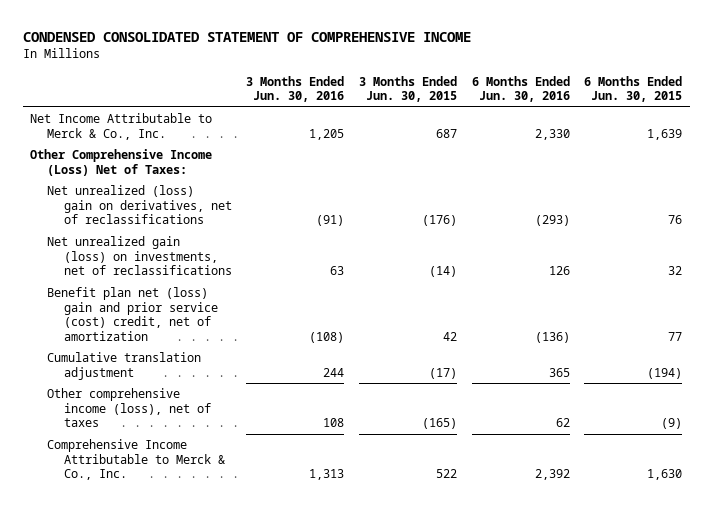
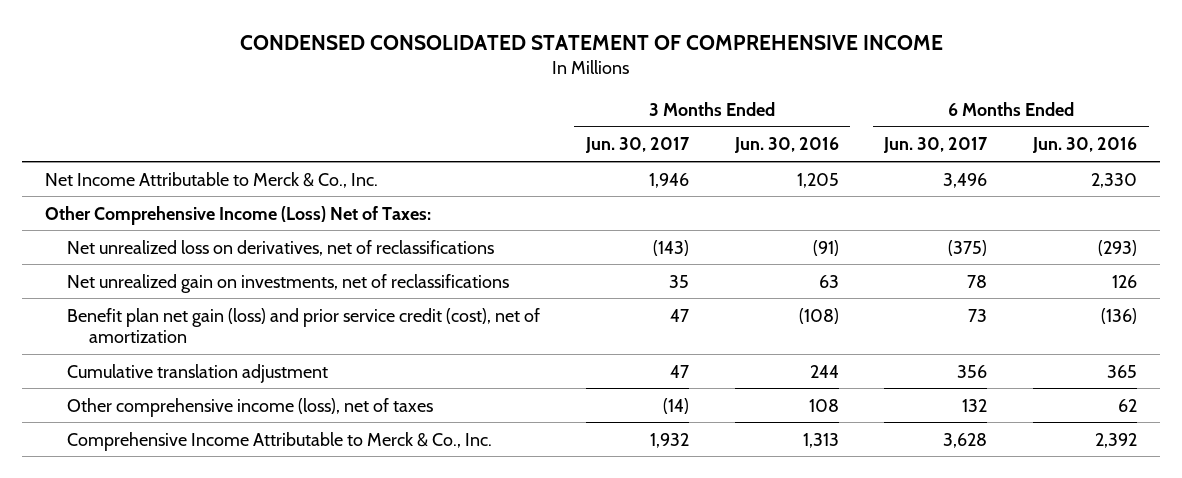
[358,75,457,102] 3 Months Ended Jun. 30, 2015 -> none
[584,75,683,102] 6 Months Ended Jun. 30, 2015 -> none
none -> [584,137,690,154] Jun. 30, 2017
none -> [883,137,989,154] Jun. 30, 2017
[46,185,232,225] Net unrealized (loss) gain on derivatives, net of reclassifications -> [66,239,494,256] Net unrealized loss on derivatives, net of reclassifications
[46,236,232,276] Net unrealized gain (loss) on investments, net of reclassifications -> [66,273,509,293] Net unrealized gain on investments, net of reclassifications
[46,287,218,341] Benefit plan net (loss) gain and prior service (cost) credit, net of amortization -> [66,307,540,344] Benefit plan net gain (loss) and prior service credit (cost), net of amortization

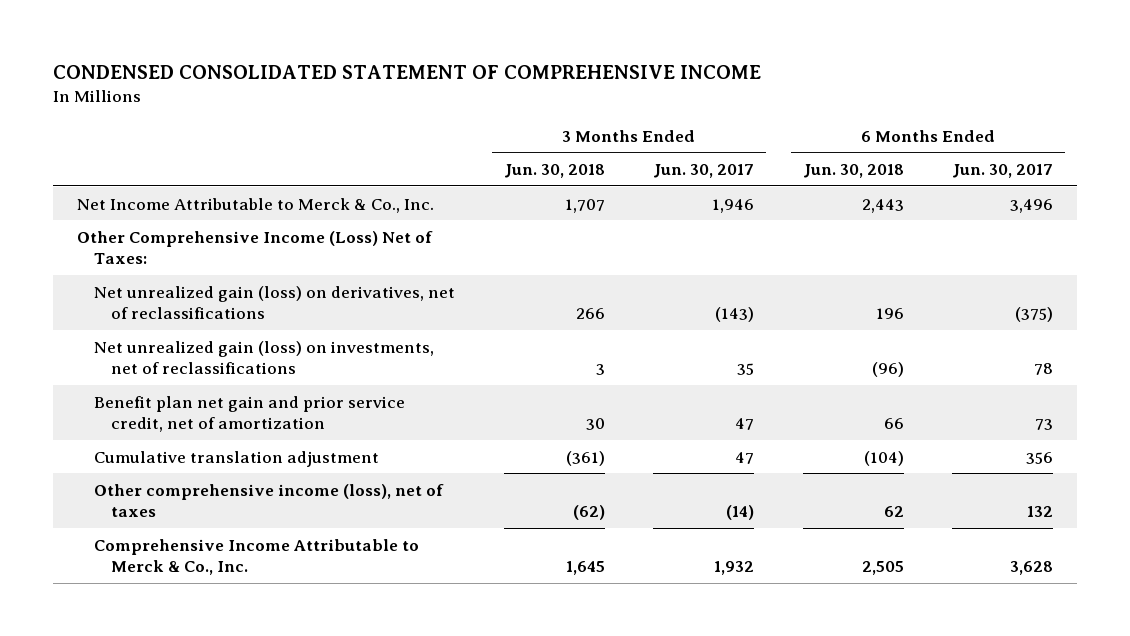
[733,137,839,154] Jun. 30, 2016 -> none
[1032,137,1138,154] Jun. 30, 2016 -> none
none -> [503,164,605,179] Jun. 30, 2018
none -> [802,164,904,179] Jun. 30, 2018
[66,239,494,256] Net unrealized loss on derivatives, net of reclassifications -> [94,285,456,320] Net unrealized gain (loss) on derivatives, net of reclassifications
[66,273,509,293] Net unrealized gain on investments, net of reclassifications -> [94,340,435,375] Net unrealized gain (loss) on investments, net of reclassifications
[66,307,540,344] Benefit plan net gain (loss) and prior service credit (cost), net of amortization -> [94,395,406,433] Benefit plan net gain and prior service credit, net of amortization

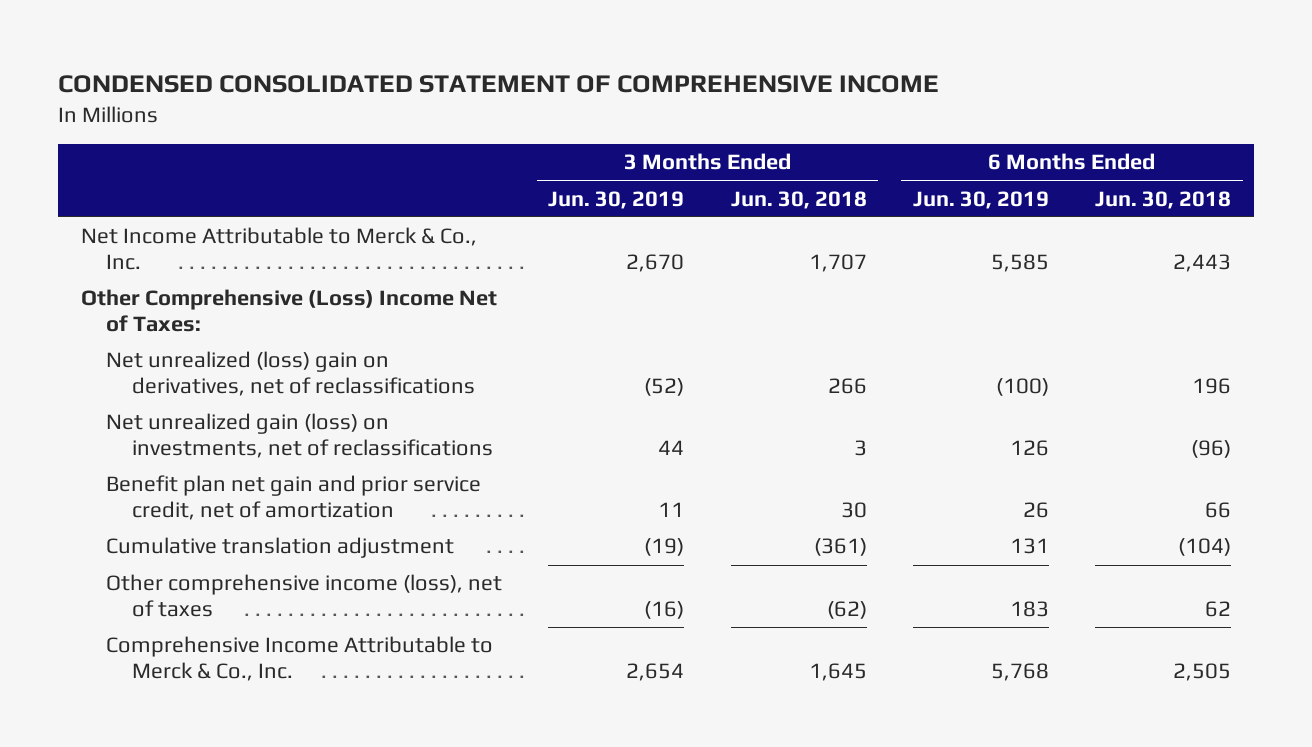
[653,164,755,179] Jun. 30, 2017 -> none
[952,164,1054,179] Jun. 30, 2017 -> none
none -> [548,190,685,209] Jun. 30, 2019
none -> [912,190,1049,209] Jun. 30, 2019
[77,230,434,265] Other Comprehensive Income (Loss) Net of Taxes: -> [80,289,497,332] Other Comprehensive (Loss) Income Net of Taxes:
[94,285,456,320] Net unrealized gain (loss) on derivatives, net of reclassifications -> [106,351,475,396] Net unrealized (loss) gain on derivatives, net of reclassifications

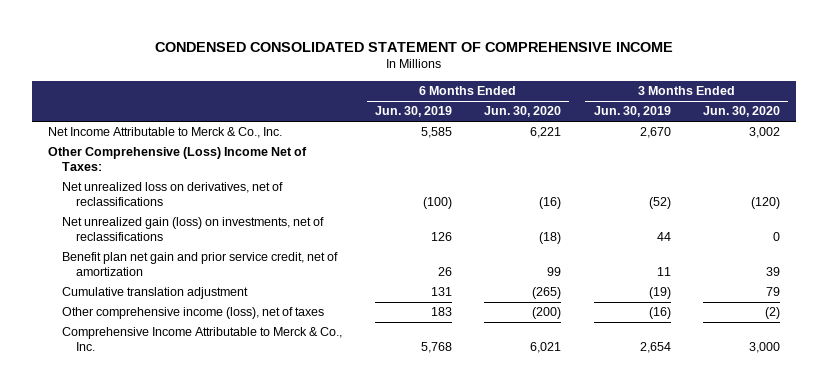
[730,190,867,209] Jun. 30, 2018 -> none
[1095,190,1232,209] Jun. 30, 2018 -> none
none -> [484,106,562,118] Jun. 30, 2020
none -> [703,106,781,118] Jun. 30, 2020
[106,351,475,396] Net unrealized (loss) gain on derivatives, net of reclassifications -> [62,182,284,206] Net unrealized loss on derivatives, net of reclassifications

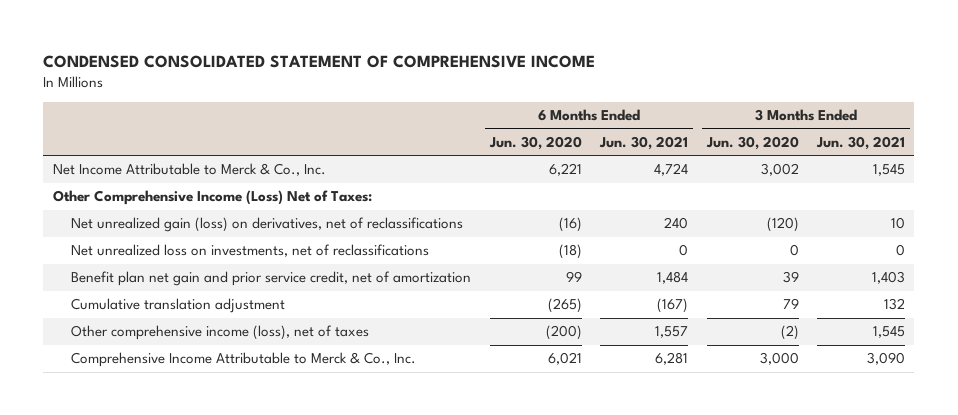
[374,106,452,118] Jun. 30, 2019 -> none
[593,106,671,118] Jun. 30, 2019 -> none
none -> [599,135,689,150] Jun. 30, 2021
none -> [816,135,906,150] Jun. 30, 2021
[48,147,308,171] Other Comprehensive (Loss) Income Net of Taxes: -> [52,190,372,206] Other Comprehensive Income (Loss) Net of Taxes:
[62,182,284,206] Net unrealized loss on derivatives, net of reclassifications -> [71,217,464,233] Net unrealized gain (loss) on derivatives, net of reclassifications
[62,217,325,241] Net unrealized gain (loss) on investments, net of reclassifications -> [71,244,430,258] Net unrealized loss on investments, net of reclassifications

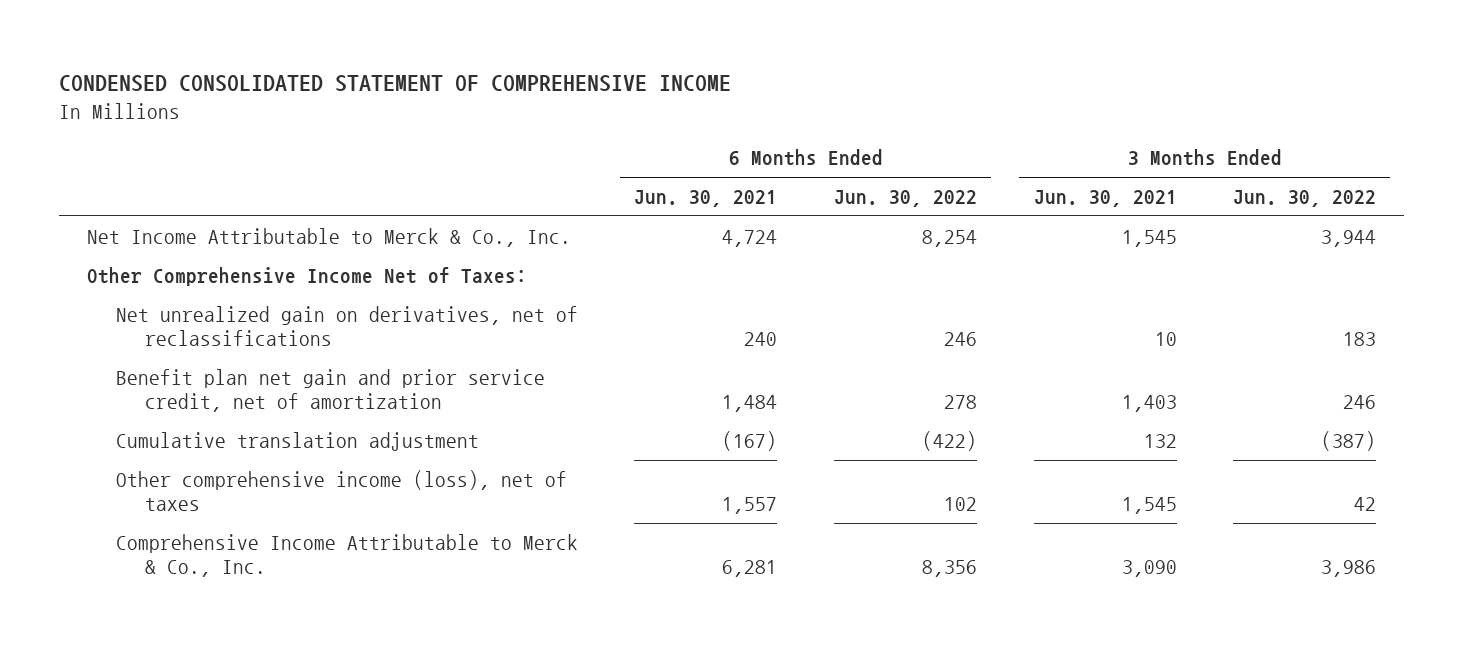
[488,135,582,150] Jun. 30, 2020 -> none
[705,135,799,150] Jun. 30, 2020 -> none
none -> [833,189,977,207] Jun. 30, 2022
none -> [1233,189,1377,207] Jun. 30, 2022
[71,244,430,258] Net unrealized loss on investments, net of reclassifications -> none
[52,190,372,206] Other Comprehensive Income (Loss) Net of Taxes: -> [87,266,528,286] Other Comprehensive Income Net of Taxes:
[71,217,464,233] Net unrealized gain (loss) on derivatives, net of reclassifications -> [115,305,578,346] Net unrealized gain on derivatives, net of reclassifications

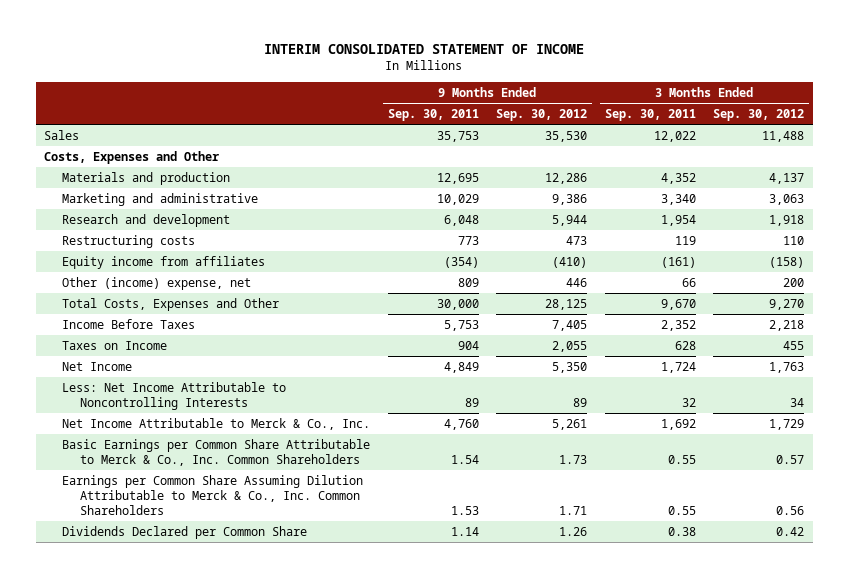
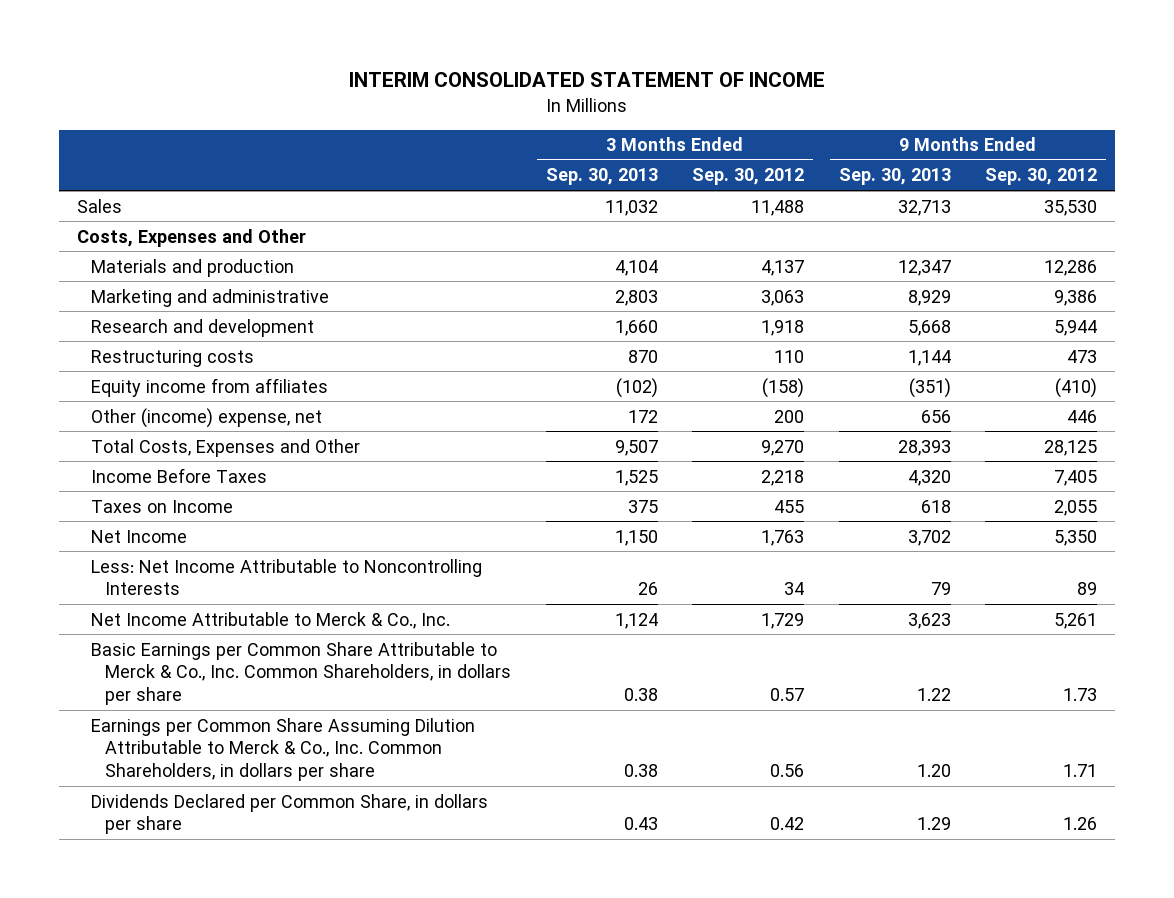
[387,108,479,121] Sep. 30, 2011 -> none
[604,108,696,121] Sep. 30, 2011 -> none
none -> [545,168,658,186] Sep. 30, 2013
none -> [838,168,951,186] Sep. 30, 2013
[62,438,371,466] Basic Earnings per Common Share Attributable to Merck & Co., Inc. Common Shareholders -> [90,641,512,705] Basic Earnings per Common Share Attributable to Merck & Co., Inc. Common Shareholders, in dollars per share
[62,474,364,515] Earnings per Common Share Assuming Dilution Attributable to Merck & Co., Inc. Common Shareholders -> [90,717,475,781] Earnings per Common Share Assuming Dilution Attributable to Merck & Co., Inc. Common Shareholders, in dollars per share
[62,525,308,539] Dividends Declared per Common Share -> [90,793,488,835] Dividends Declared per Common Share, in dollars per share

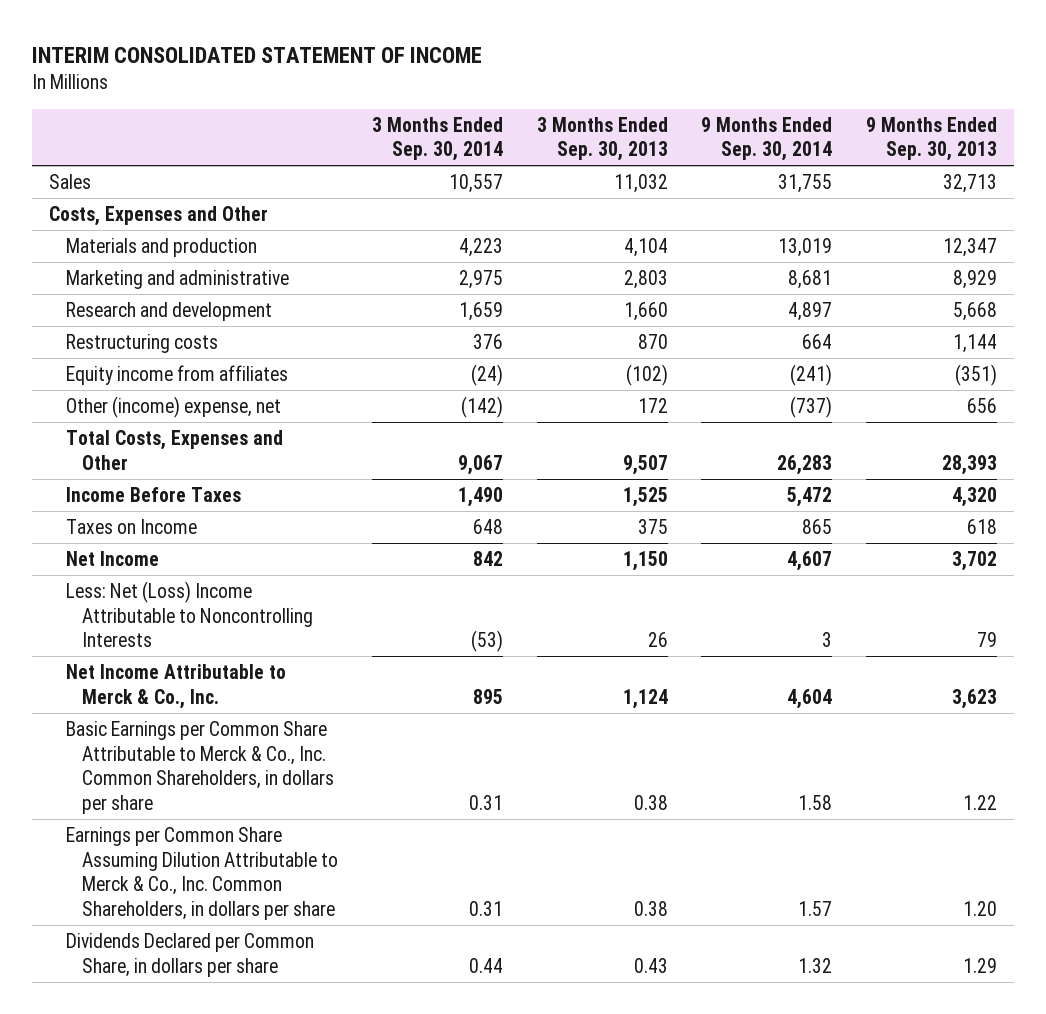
[692,168,805,186] Sep. 30, 2012 -> none
[985,168,1098,186] Sep. 30, 2012 -> none
none -> [371,116,503,162] 3 Months Ended Sep. 30, 2014
none -> [701,116,833,162] 9 Months Ended Sep. 30, 2014
[90,558,482,596] Less: Net Income Attributable to Noncontrolling Interests -> [65,580,314,648] Less: Net (Loss) Income Attributable to Noncontrolling Interests

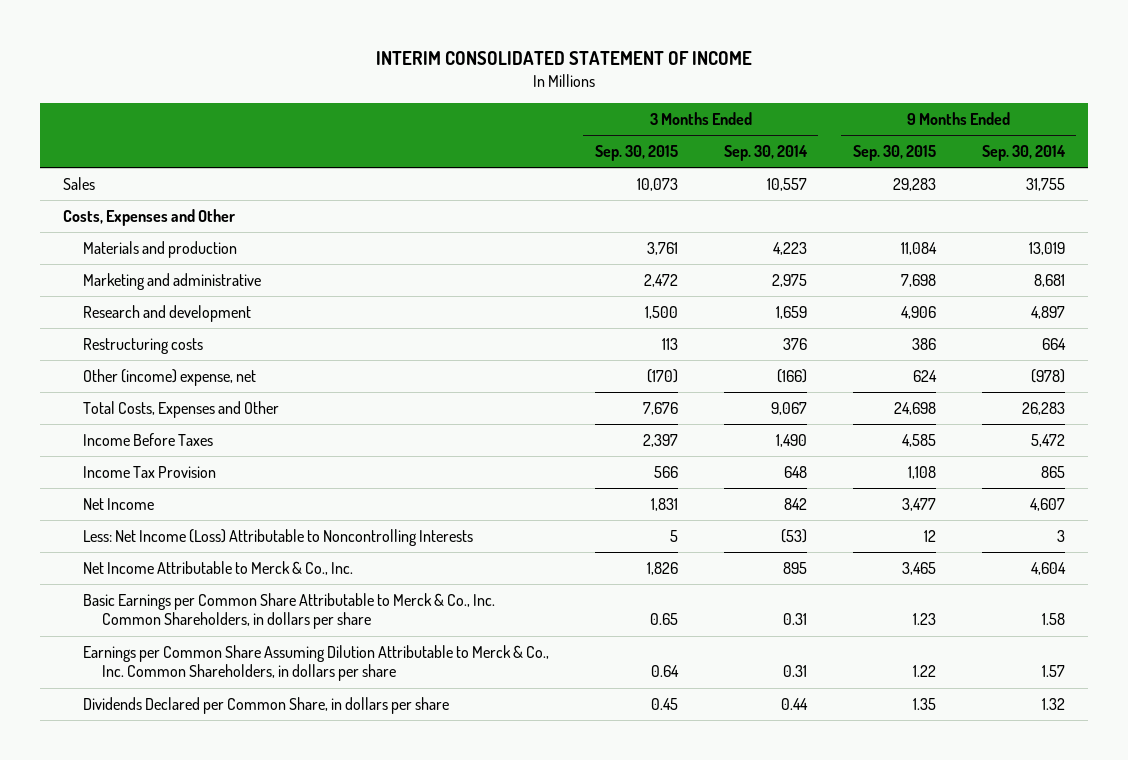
[536,116,668,162] 3 Months Ended Sep. 30, 2013 -> none
[865,116,997,162] 9 Months Ended Sep. 30, 2013 -> none
none -> [594,145,678,162] Sep. 30, 2015
none -> [852,145,936,162] Sep. 30, 2015
[65,364,288,385] Equity income from affiliates -> none
[460,395,503,418] (142) -> [776,368,807,383] (166)
[790,395,833,418] (737) -> [1030,368,1065,383] (978)
[65,518,197,534] Taxes on Income -> [82,465,216,478] Income Tax Provision
[65,580,314,648] Less: Net (Loss) Income Attributable to Noncontrolling Interests -> [82,528,473,546] Less: Net Income (Loss) Attributable to Noncontrolling Interests

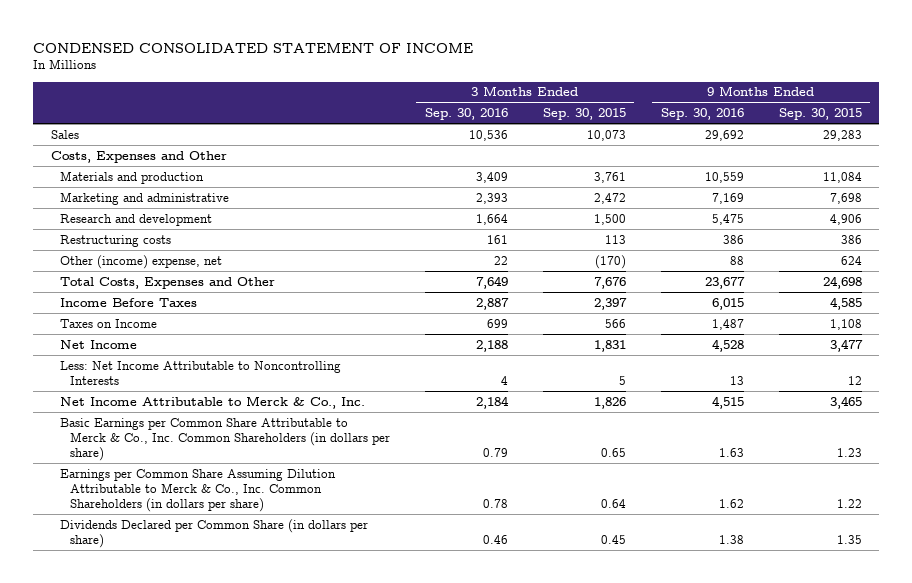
[376,51,753,66] INTERIM CONSOLIDATED STATEMENT OF INCOME -> [33,42,474,53] CONDENSED CONSOLIDATED STATEMENT OF INCOME
[723,145,808,162] Sep. 30, 2014 -> none
[981,145,1066,162] Sep. 30, 2014 -> none
none -> [424,108,508,121] Sep. 30, 2016
none -> [660,108,744,121] Sep. 30, 2016
[82,465,216,478] Income Tax Provision -> [60,318,158,328] Taxes on Income
[82,528,473,546] Less: Net Income (Loss) Attributable to Noncontrolling Interests -> [60,360,342,385] Less: Net Income Attributable to Noncontrolling Interests
[82,592,495,630] Basic Earnings per Common Share Attributable to Merck & Co., Inc. Common Shareholders, in dollars per share -> [60,417,390,462] Basic Earnings per Common Share Attributable to Merck & Co., Inc. Common Shareholders (in dollars per share)
[82,644,549,682] Earnings per Common Share Assuming Dilution Attributable to Merck & Co., Inc. Common Shareholders, in dollars per share -> [60,468,337,513] Earnings per Common Share Assuming Dilution Attributable to Merck & Co., Inc. Common Shareholders (in dollars per share)
[82,696,449,714] Dividends Declared per Common Share, in dollars per share -> [60,518,369,548] Dividends Declared per Common Share (in dollars per share)

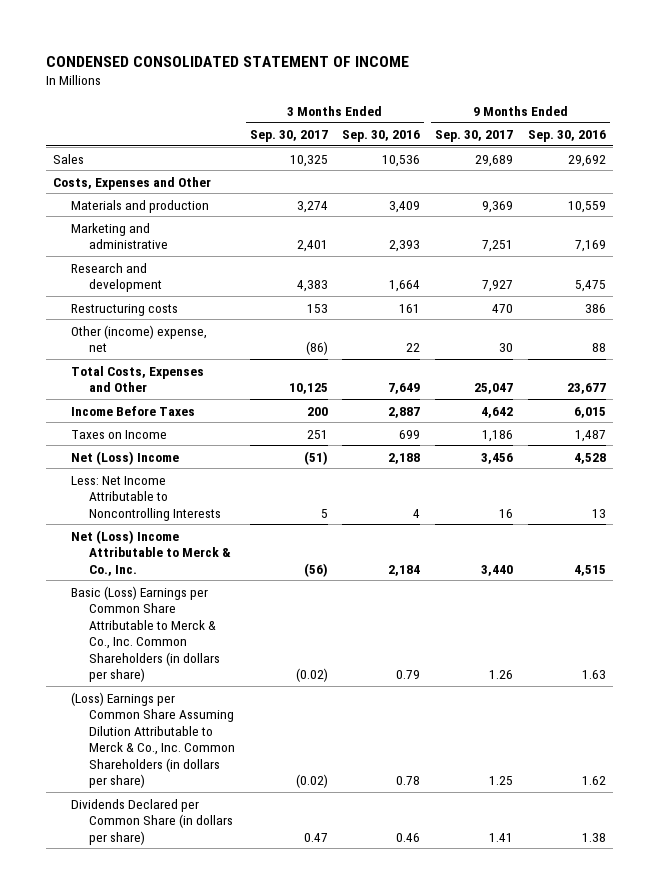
[542,108,626,121] Sep. 30, 2015 -> none
[778,108,862,121] Sep. 30, 2015 -> none
none -> [249,130,328,143] Sep. 30, 2017
none -> [435,130,514,143] Sep. 30, 2017
[60,339,138,349] Net Income -> [71,450,180,465] Net (Loss) Income
[60,395,366,409] Net Income Attributable to Merck & Co., Inc. -> [71,529,231,576] Net (Loss) Income Attributable to Merck & Co., Inc.
[60,417,390,462] Basic Earnings per Common Share Attributable to Merck & Co., Inc. Common Shareholders (in dollars per share) -> [71,585,220,683] Basic (Loss) Earnings per Common Share Attributable to Merck & Co., Inc. Common Shareholders (in dollars per share)
[60,468,337,513] Earnings per Common Share Assuming Dilution Attributable to Merck & Co., Inc. Common Shareholders (in dollars per share) -> [71,691,235,789] (Loss) Earnings per Common Share Assuming Dilution Attributable to Merck & Co., Inc. Common Shareholders (in dollars per share)

